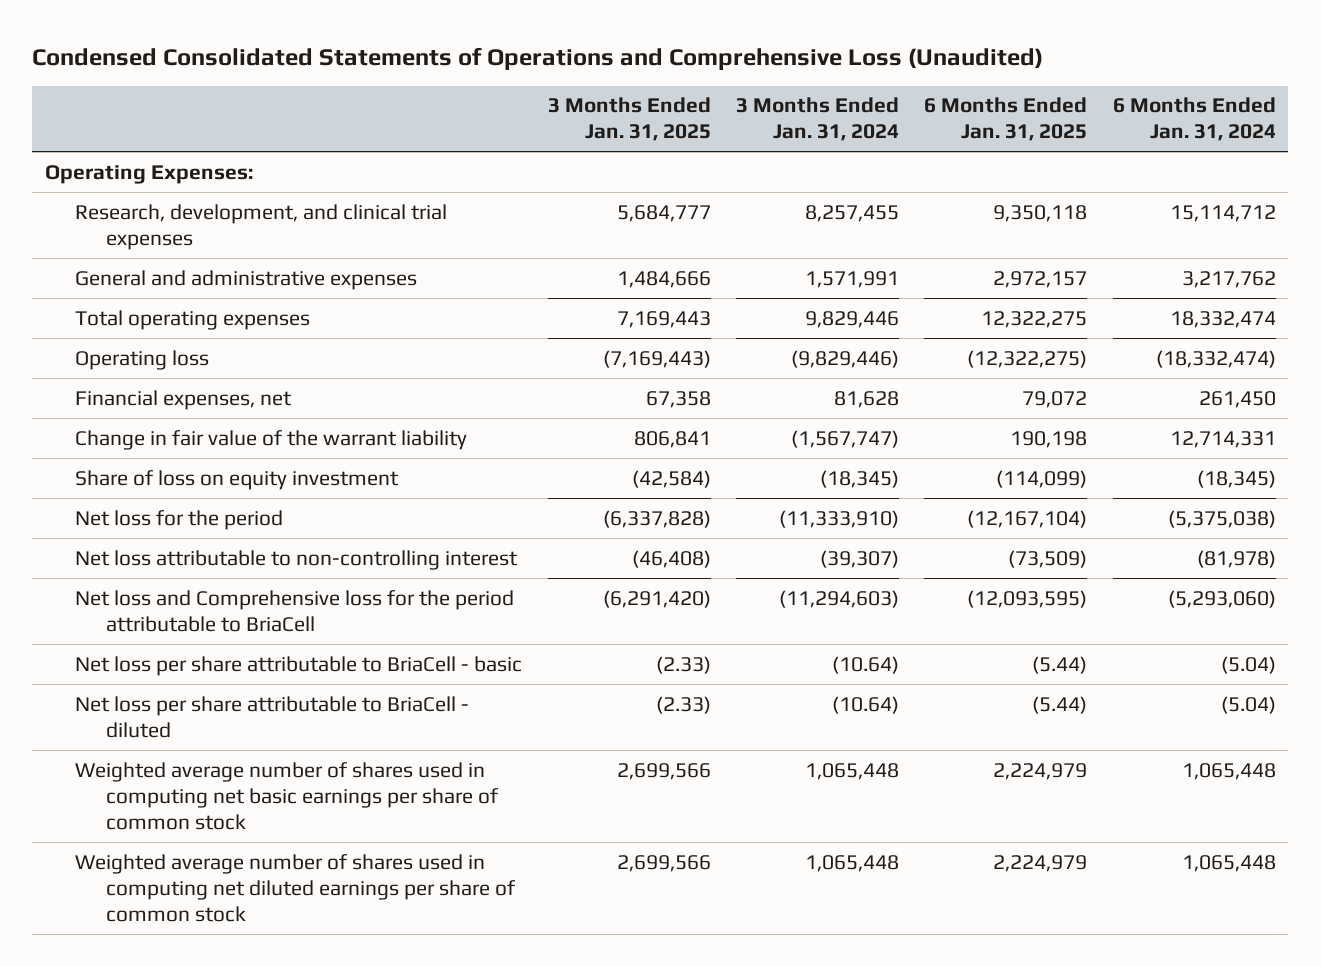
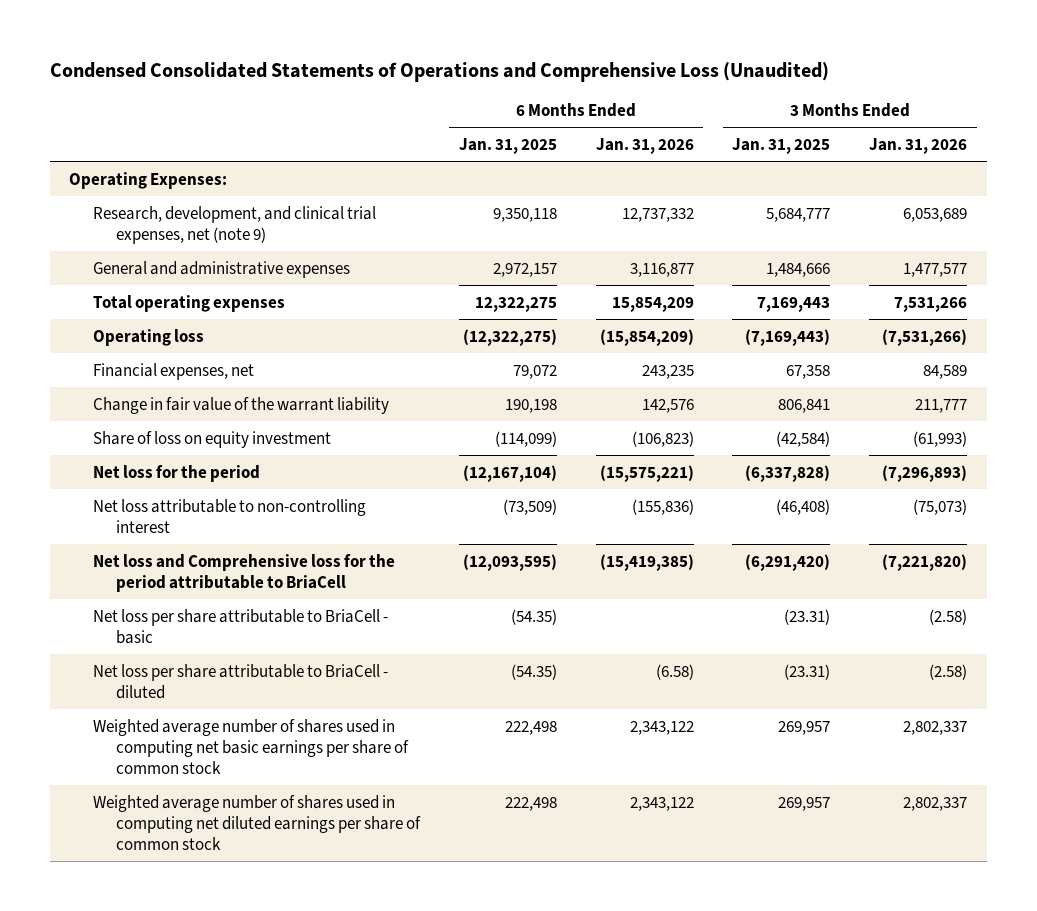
[736,97,900,142] 3 Months Ended Jan. 31, 2024 -> none
[1112,97,1276,142] 6 Months Ended Jan. 31, 2024 -> none
none -> [595,138,694,155] Jan. 31, 2026
none -> [869,138,968,155] Jan. 31, 2026
[75,203,448,250] Research, development, and clinical trial expenses -> [92,205,376,244] Research, development, and clinical trial expenses, net (note 9)
[655,655,711,674] (2.33) -> [784,608,831,625] (23.31)
[1032,655,1088,674] (5.44) -> [510,608,557,625] (54.35)
[655,695,711,714] (2.33) -> [784,663,831,680] (23.31)
[1032,695,1088,714] (5.44) -> [510,663,557,680] (54.35)
[616,762,711,780] 2,699,566 -> [778,720,831,735] 269,957
[993,762,1088,780] 2,224,979 -> [504,720,557,735] 222,498
[616,854,711,872] 2,699,566 -> [778,796,831,811] 269,957
[993,854,1088,872] 2,224,979 -> [504,796,557,811] 222,498

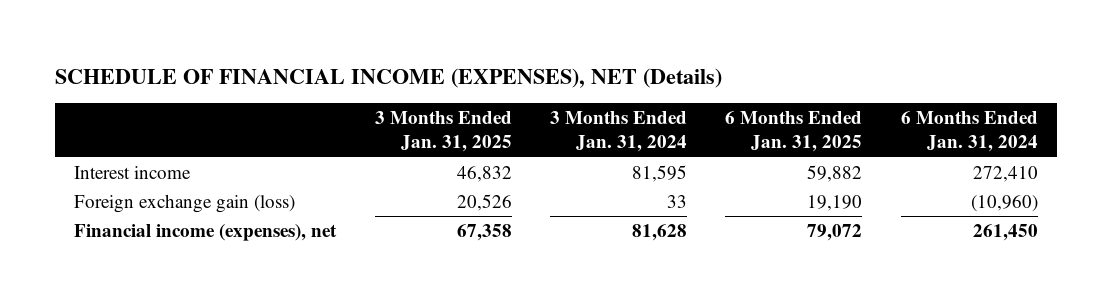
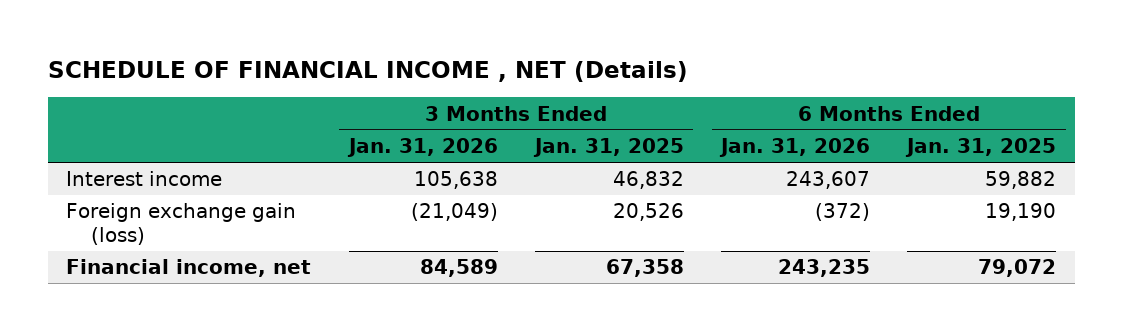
[54,68,722,89] SCHEDULE OF FINANCIAL INCOME (EXPENSES), NET (Details) -> [47,61,688,83] SCHEDULE OF FINANCIAL INCOME , NET (Details)
[550,111,688,153] 3 Months Ended Jan. 31, 2024 -> none
[900,111,1038,153] 6 Months Ended Jan. 31, 2024 -> none
none -> [346,138,498,158] Jan. 31, 2026
none -> [719,138,871,158] Jan. 31, 2026
[74,223,338,241] Financial income (expenses), net -> [66,259,312,278] Financial income, net

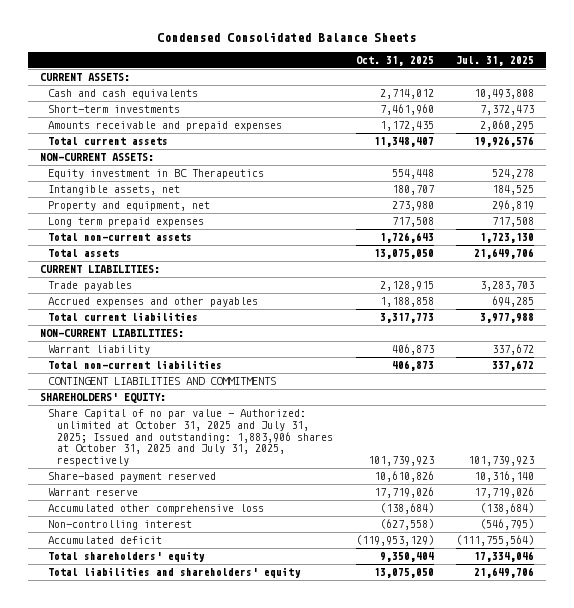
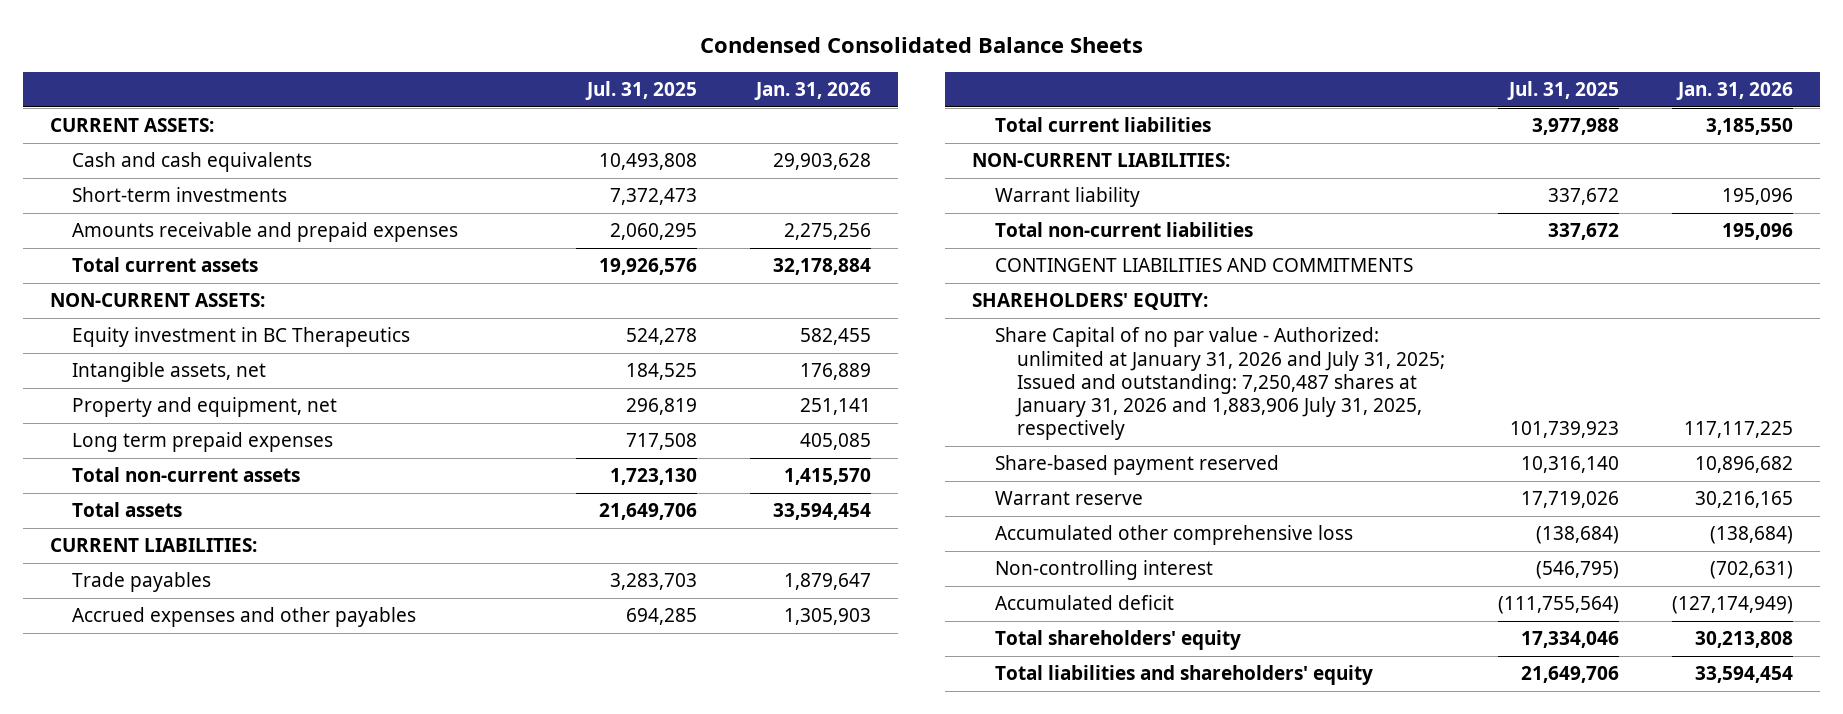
[355,55,434,66] Oct. 31, 2025 -> none
none -> [754,82,872,101] Jan. 31, 2026
[48,409,333,466] Share Capital of no par value - Authorized: unlimited at October 31, 2025 and July 31, 2025; Issued and outstanding: 1,883,906 shares at October 31, 2025 and July 31, 2025, respectively -> [994,327,1446,441] Share Capital of no par value - Authorized: unlimited at January 31, 2026 and July 31, 2025; Issued and outstanding: 7,250,487 shares at January 31, 2026 and 1,883,906 July 31, 2025, respectively

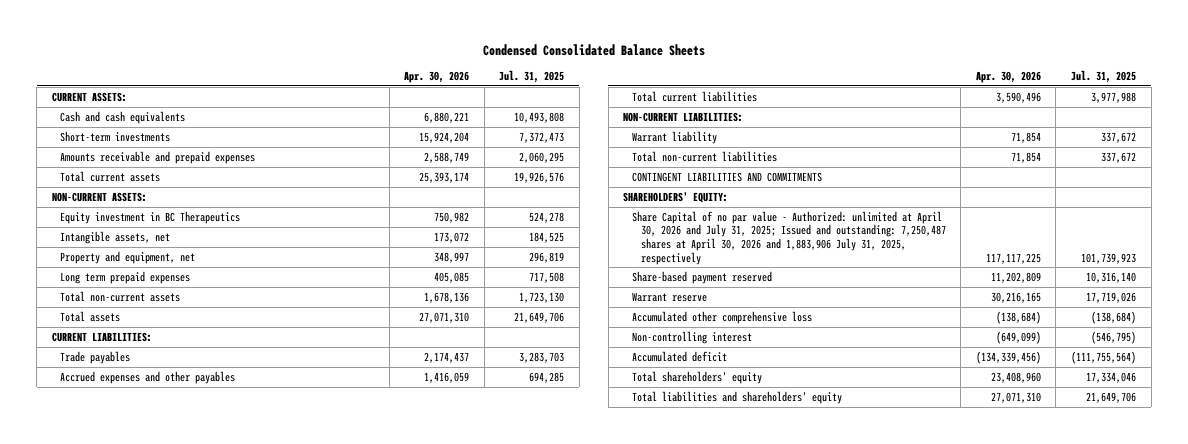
[754,82,872,101] Jan. 31, 2026 -> none
none -> [404,71,470,84] Apr. 30, 2026
[994,327,1446,441] Share Capital of no par value - Authorized: unlimited at January 31, 2026 and July 31, 2025; Issued and outstanding: 7,250,487 shares at January 31, 2026 and 1,883,906 July 31, 2025, respectively -> [631,210,946,265] Share Capital of no par value - Authorized: unlimited at April 30, 2026 and July 31, 2025; Issued and outstanding: 7,250,487 shares at April 30, 2026 and 1,883,906 July 31, 2025, respectively

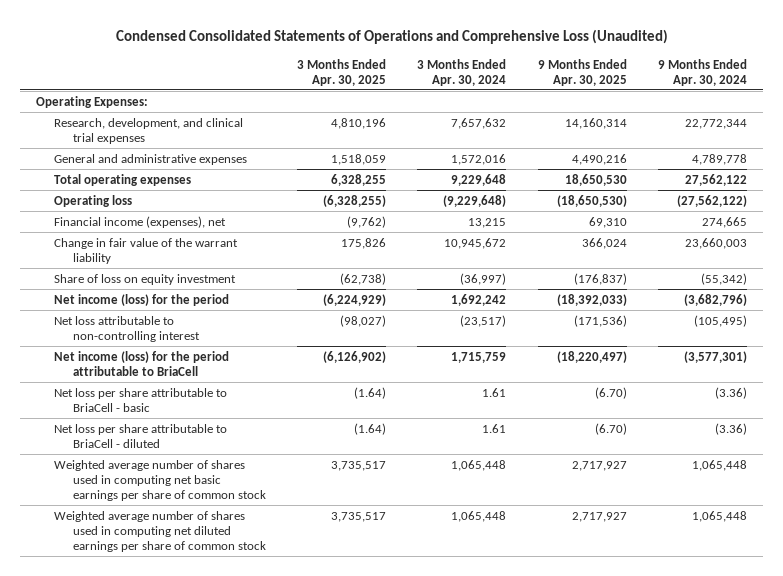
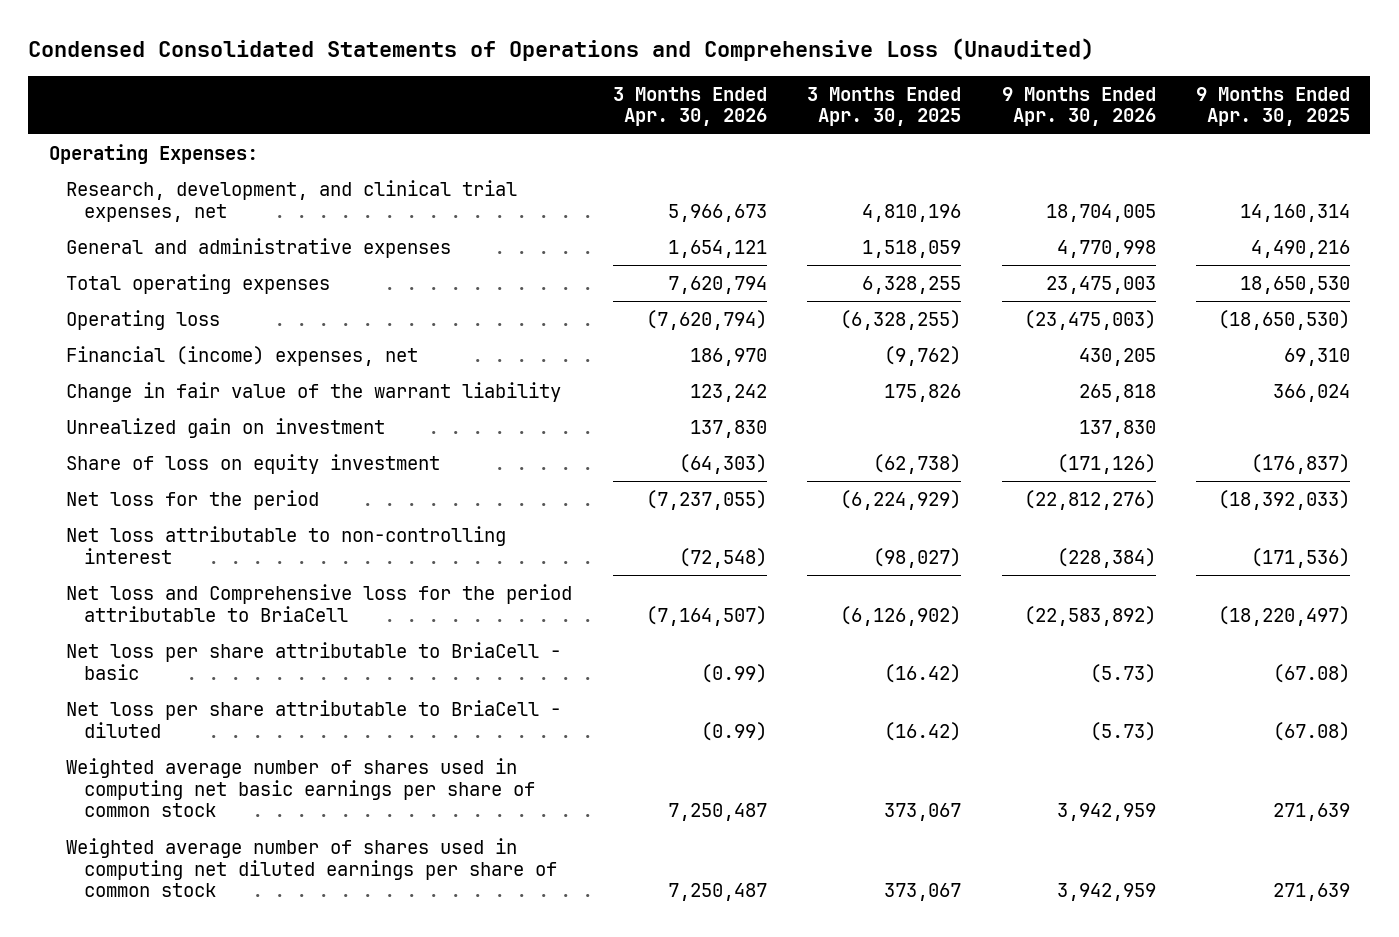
[417,58,507,86] 3 Months Ended Apr. 30, 2024 -> none
[658,58,748,86] 9 Months Ended Apr. 30, 2024 -> none
none -> [612,86,767,127] 3 Months Ended Apr. 30, 2026
none -> [1001,86,1156,127] 9 Months Ended Apr. 30, 2026
[54,117,244,144] Research, development, and clinical trial expenses -> [66,179,518,222] Research, development, and clinical trial expenses, net
[54,215,227,228] Financial income (expenses), net -> [66,345,419,366] Financial (income) expenses, net
none -> [66,417,386,438] Unrealized gain on investment
[54,293,230,306] Net income (loss) for the period -> [66,489,320,510] Net loss for the period
[54,350,230,376] Net income (loss) for the period attributable to BriaCell -> [66,583,573,622] Net loss and Comprehensive loss for the period attributable to BriaCell
[354,386,387,399] (1.64) -> [884,663,962,683] (16.42)
[594,386,627,399] (6.70) -> [1273,663,1351,683] (67.08)
[354,422,387,435] (1.64) -> [884,721,962,741] (16.42)
[594,422,627,435] (6.70) -> [1273,721,1351,741] (67.08)
[331,460,387,471] 3,735,517 -> [884,803,962,822] 373,067
[571,460,627,471] 2,717,927 -> [1273,803,1351,822] 271,639
[331,511,387,522] 3,735,517 -> [884,883,962,902] 373,067
[571,511,627,522] 2,717,927 -> [1273,883,1351,902] 271,639

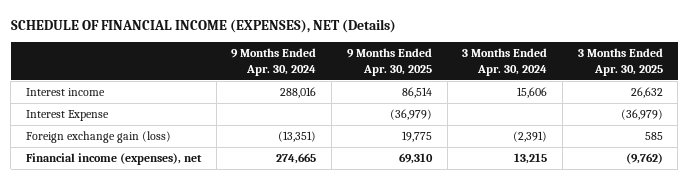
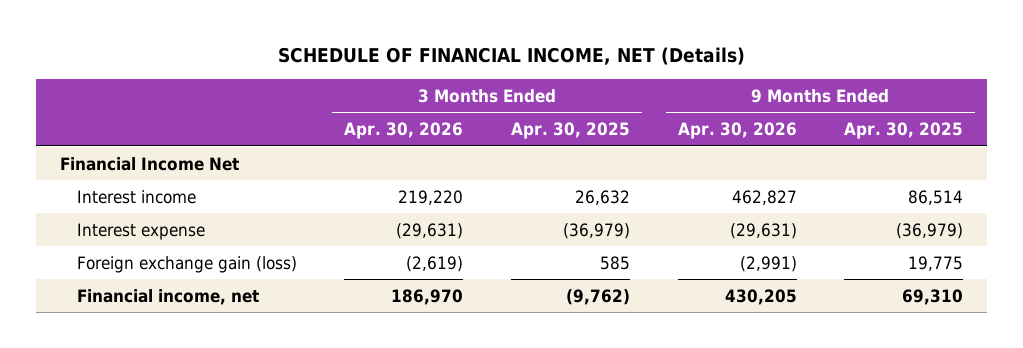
[10,18,396,33] SCHEDULE OF FINANCIAL INCOME (EXPENSES), NET (Details) -> [277,47,745,66] SCHEDULE OF FINANCIAL INCOME, NET (Details)
[231,48,317,76] 9 Months Ended Apr. 30, 2024 -> none
[462,48,548,76] 3 Months Ended Apr. 30, 2024 -> none
none -> [344,121,464,139] Apr. 30, 2026
none -> [677,121,797,139] Apr. 30, 2026
none -> [60,156,240,171] Financial Income Net
[25,110,109,122] Interest Expense -> [76,222,205,240] Interest expense
[25,153,202,166] Financial income (expenses), net -> [76,288,259,305] Financial income, net

